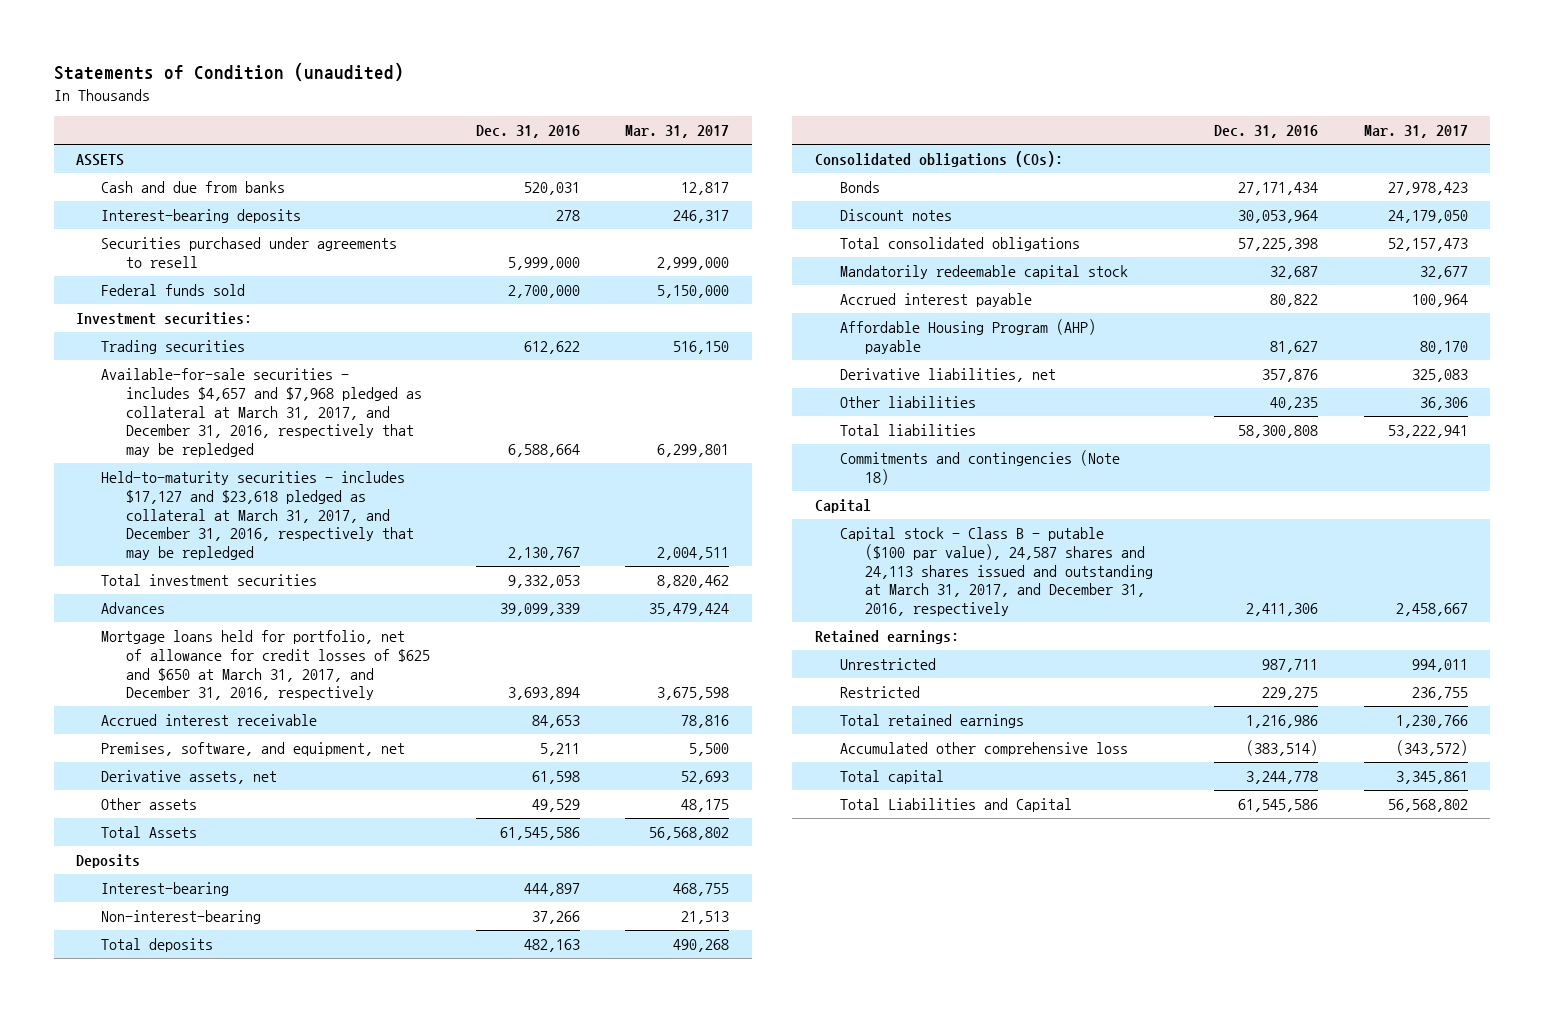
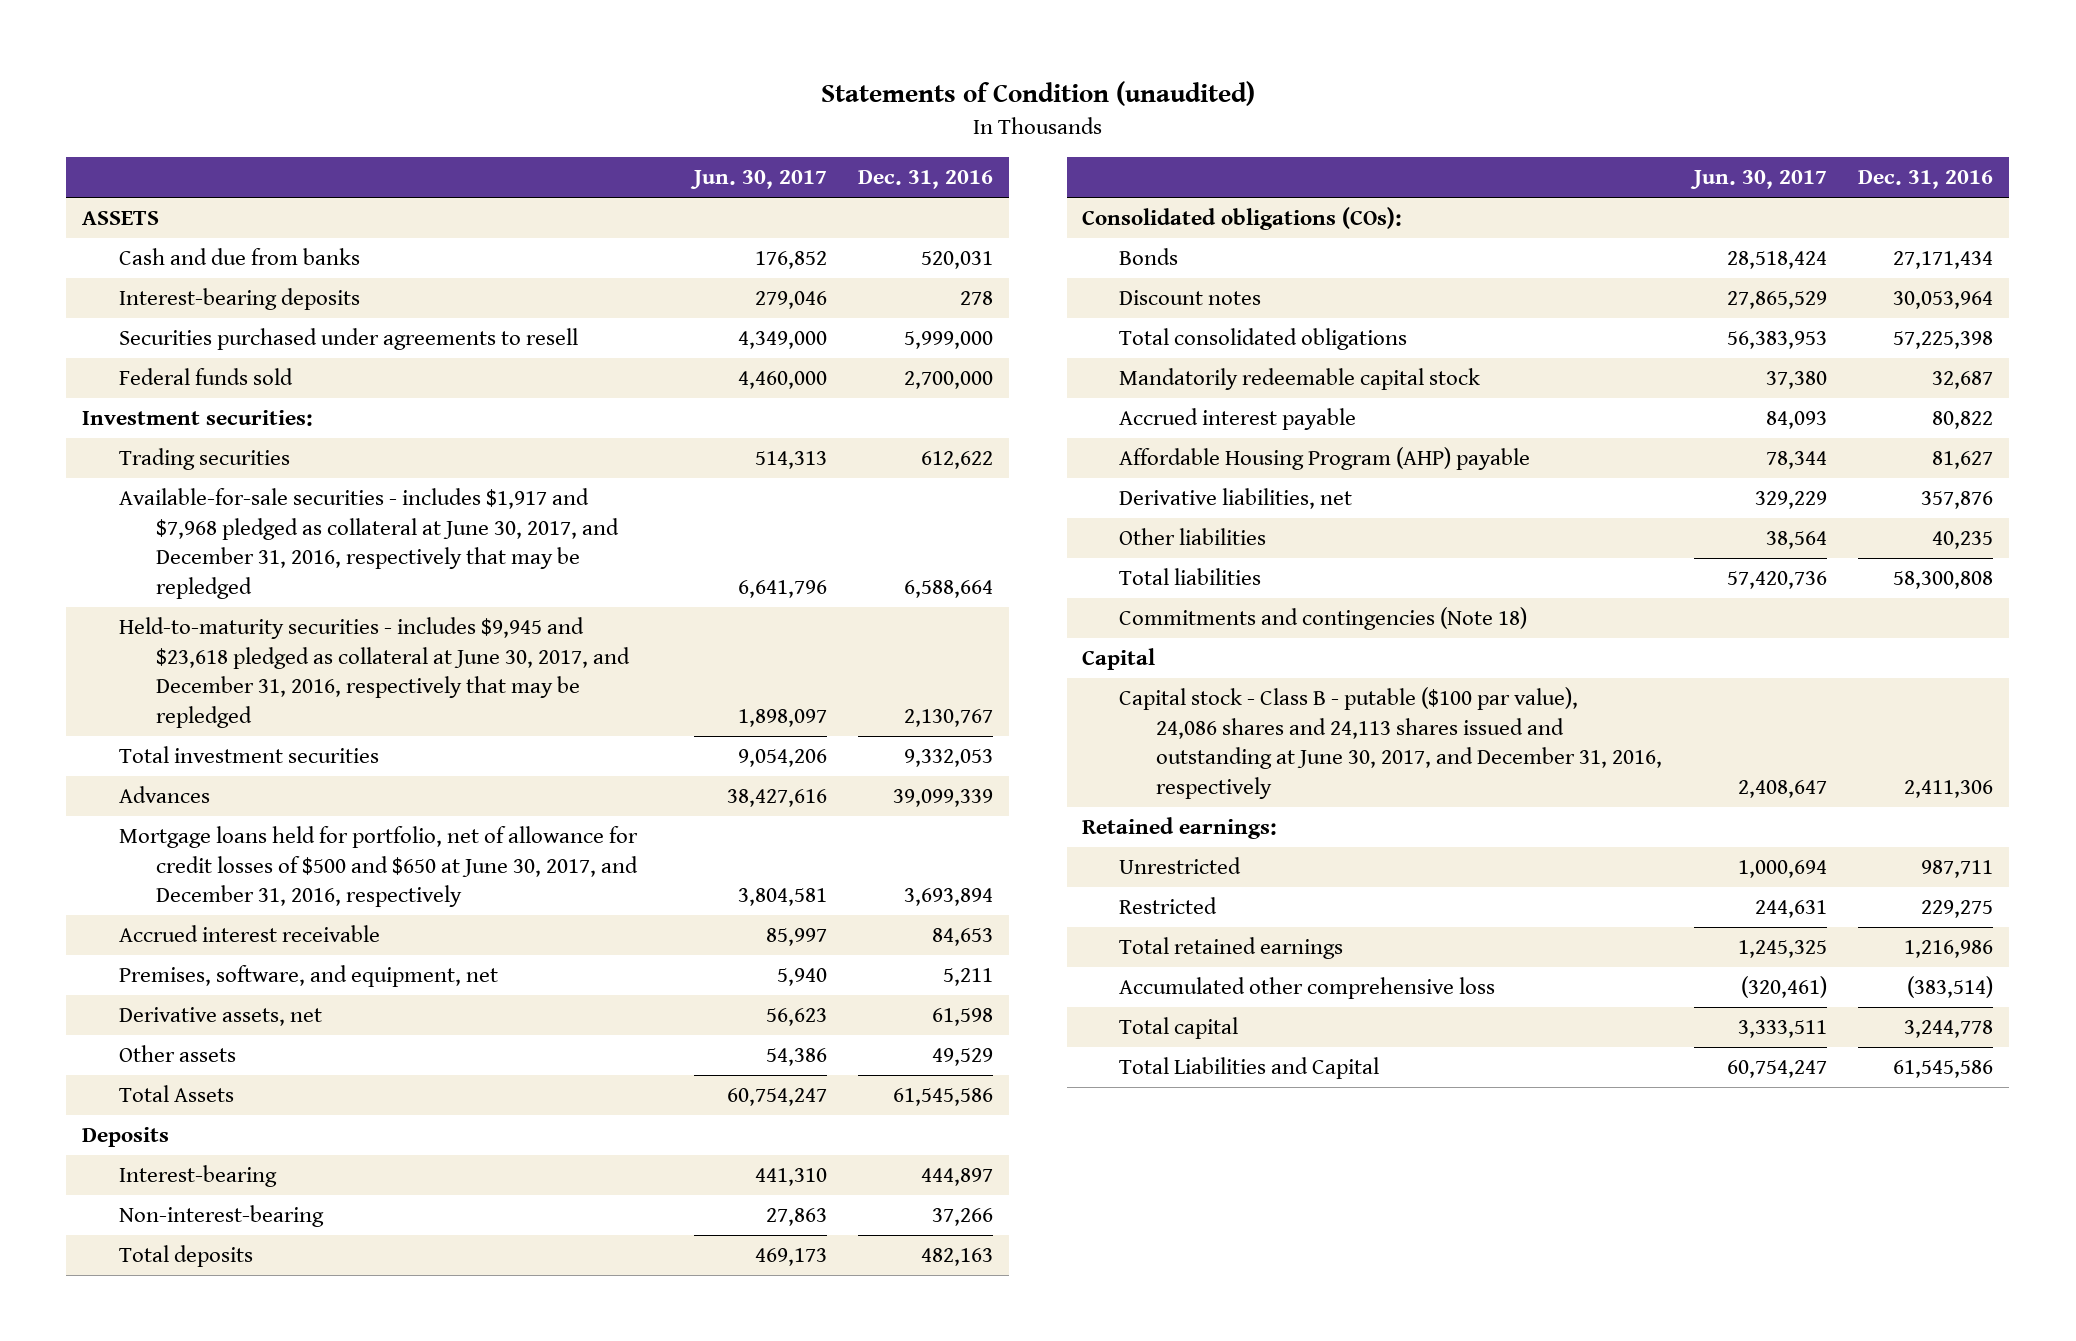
[625,125,730,139] Mar. 31, 2017 -> none
none -> [689,170,827,190] Jun. 30, 2017
[101,368,423,457] Available-for-sale securities - includes $4,657 and $7,968 pledged as collateral at March 31, 2017, and December 31, 2016, respectively that may be repledged -> [119,488,620,599] Available-for-sale securities - includes $1,917 and $7,968 pledged as collateral at June 30, 2017, and December 31, 2016, respectively that may be repledged
[101,471,415,560] Held-to-maturity securities - includes $17,127 and $23,618 pledged as collateral at March 31, 2017, and December 31, 2016, respectively that may be repledged -> [119,617,631,728] Held-to-maturity securities - includes $9,945 and $23,618 pledged as collateral at June 30, 2017, and December 31, 2016, respectively that may be repledged
[101,630,431,701] Mortgage loans held for portfolio, net of allowance for credit losses of $625 and $650 at March 31, 2017, and December 31, 2016, respectively -> [119,826,639,908] Mortgage loans held for portfolio, net of allowance for credit losses of $500 and $650 at June 30, 2017, and December 31, 2016, respectively
[839,527,1153,616] Capital stock - Class B - putable ($100 par value), 24,587 shares and 24,113 shares issued and outstanding at March 31, 2017, and December 31, 2016, respectively -> [1119,687,1663,799] Capital stock - Class B - putable ($100 par value), 24,086 shares and 24,113 shares issued and outstanding at June 30, 2017, and December 31, 2016, respectively

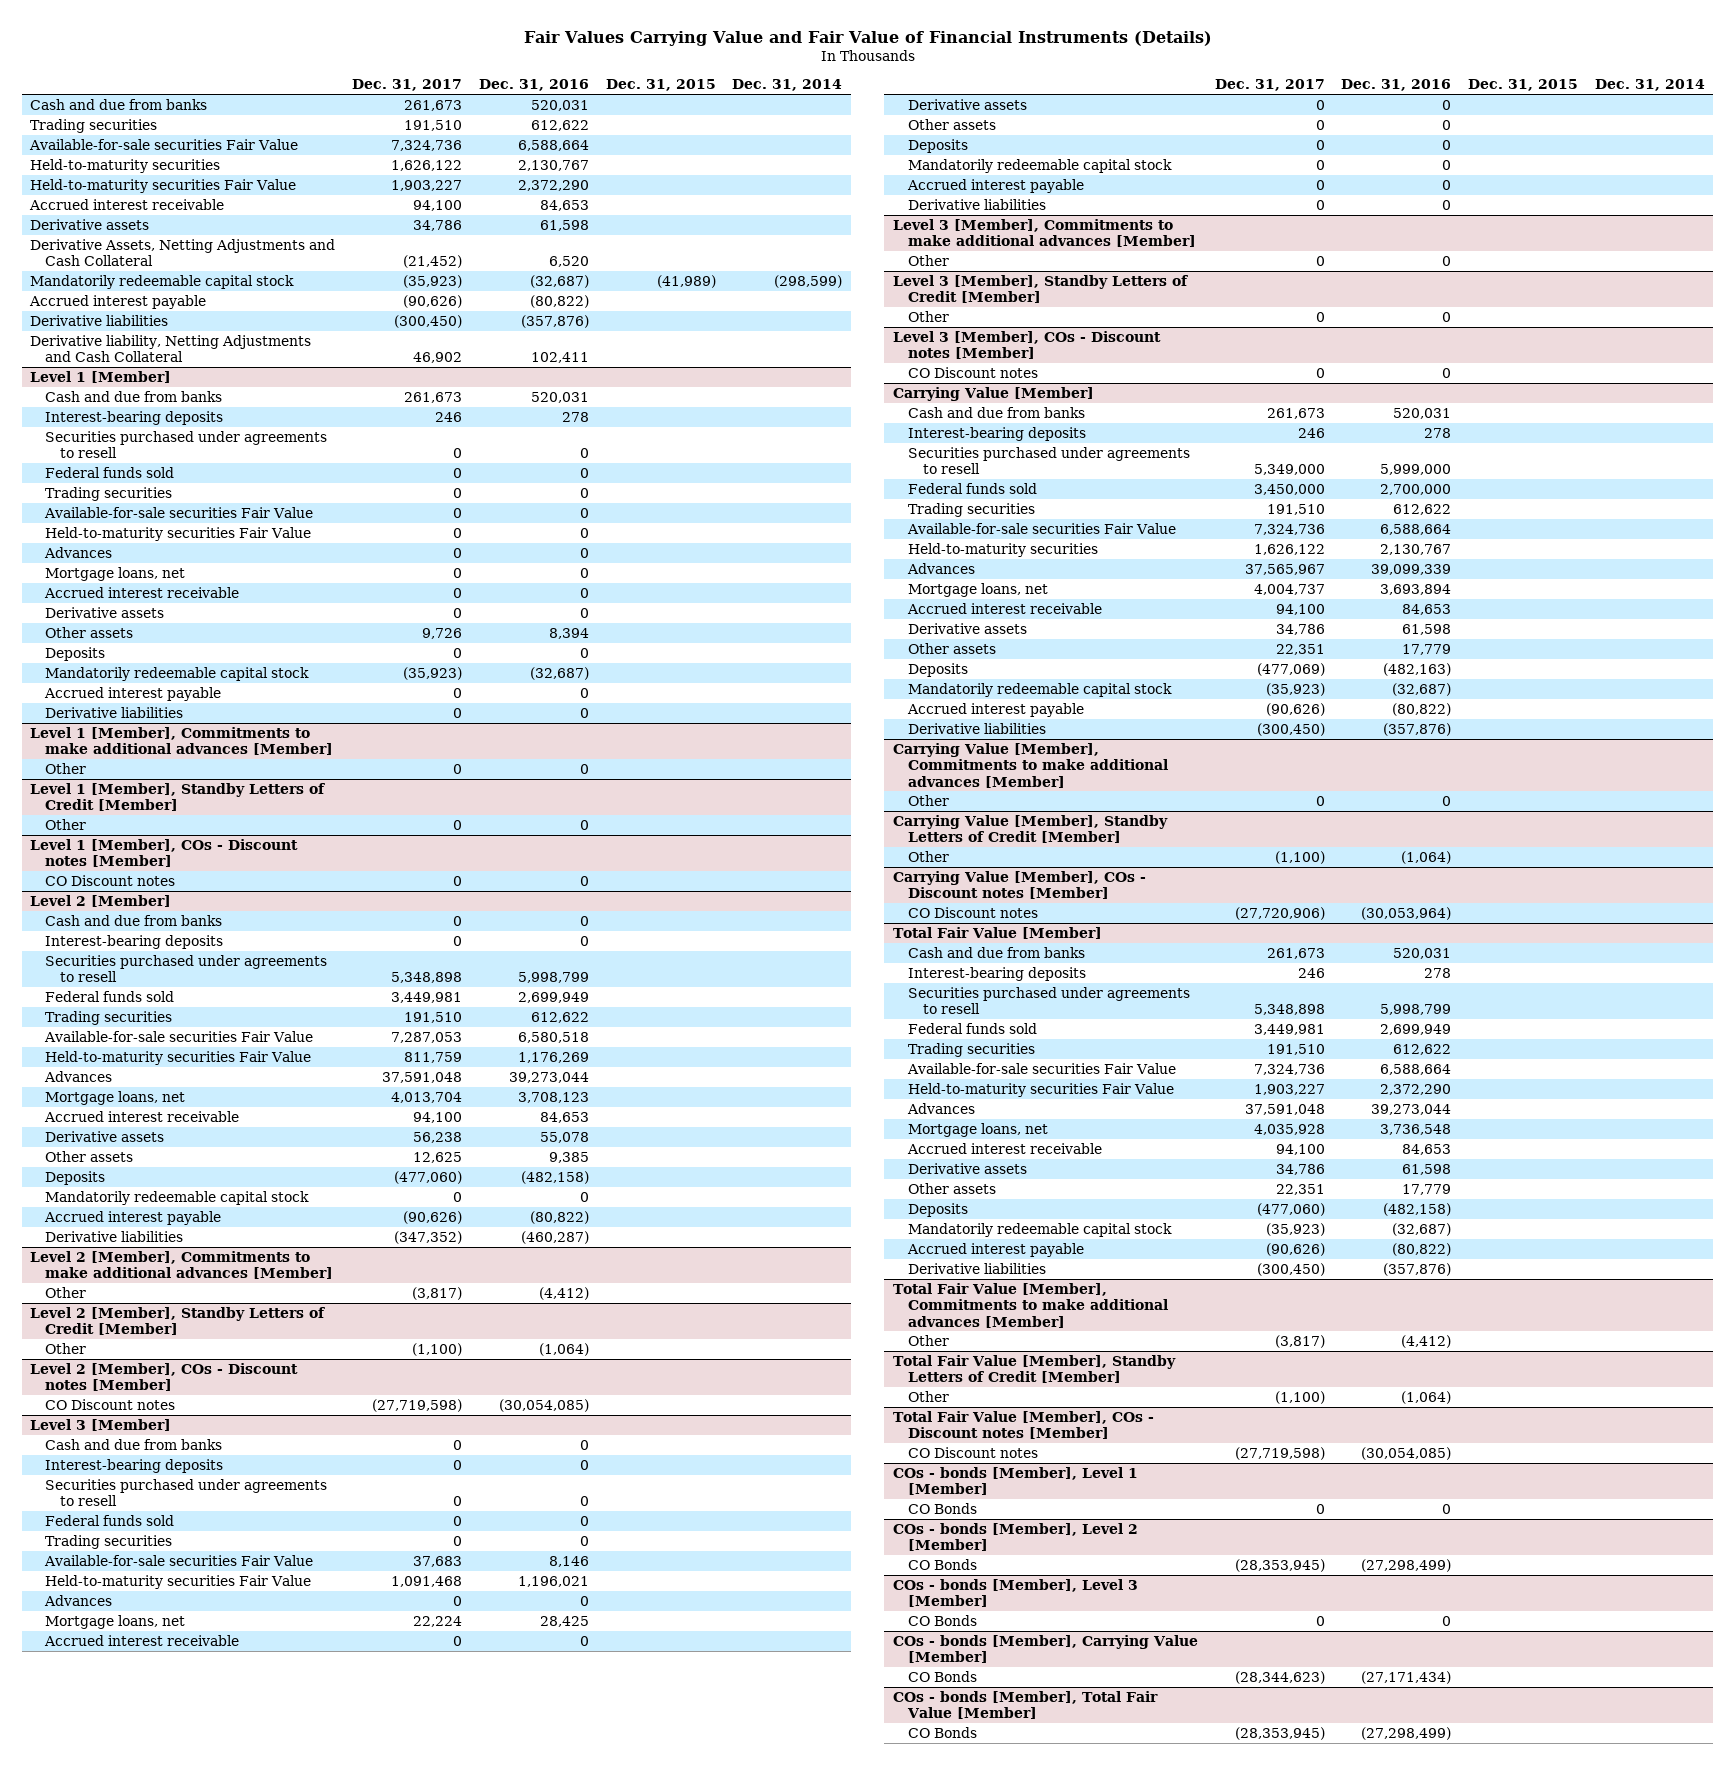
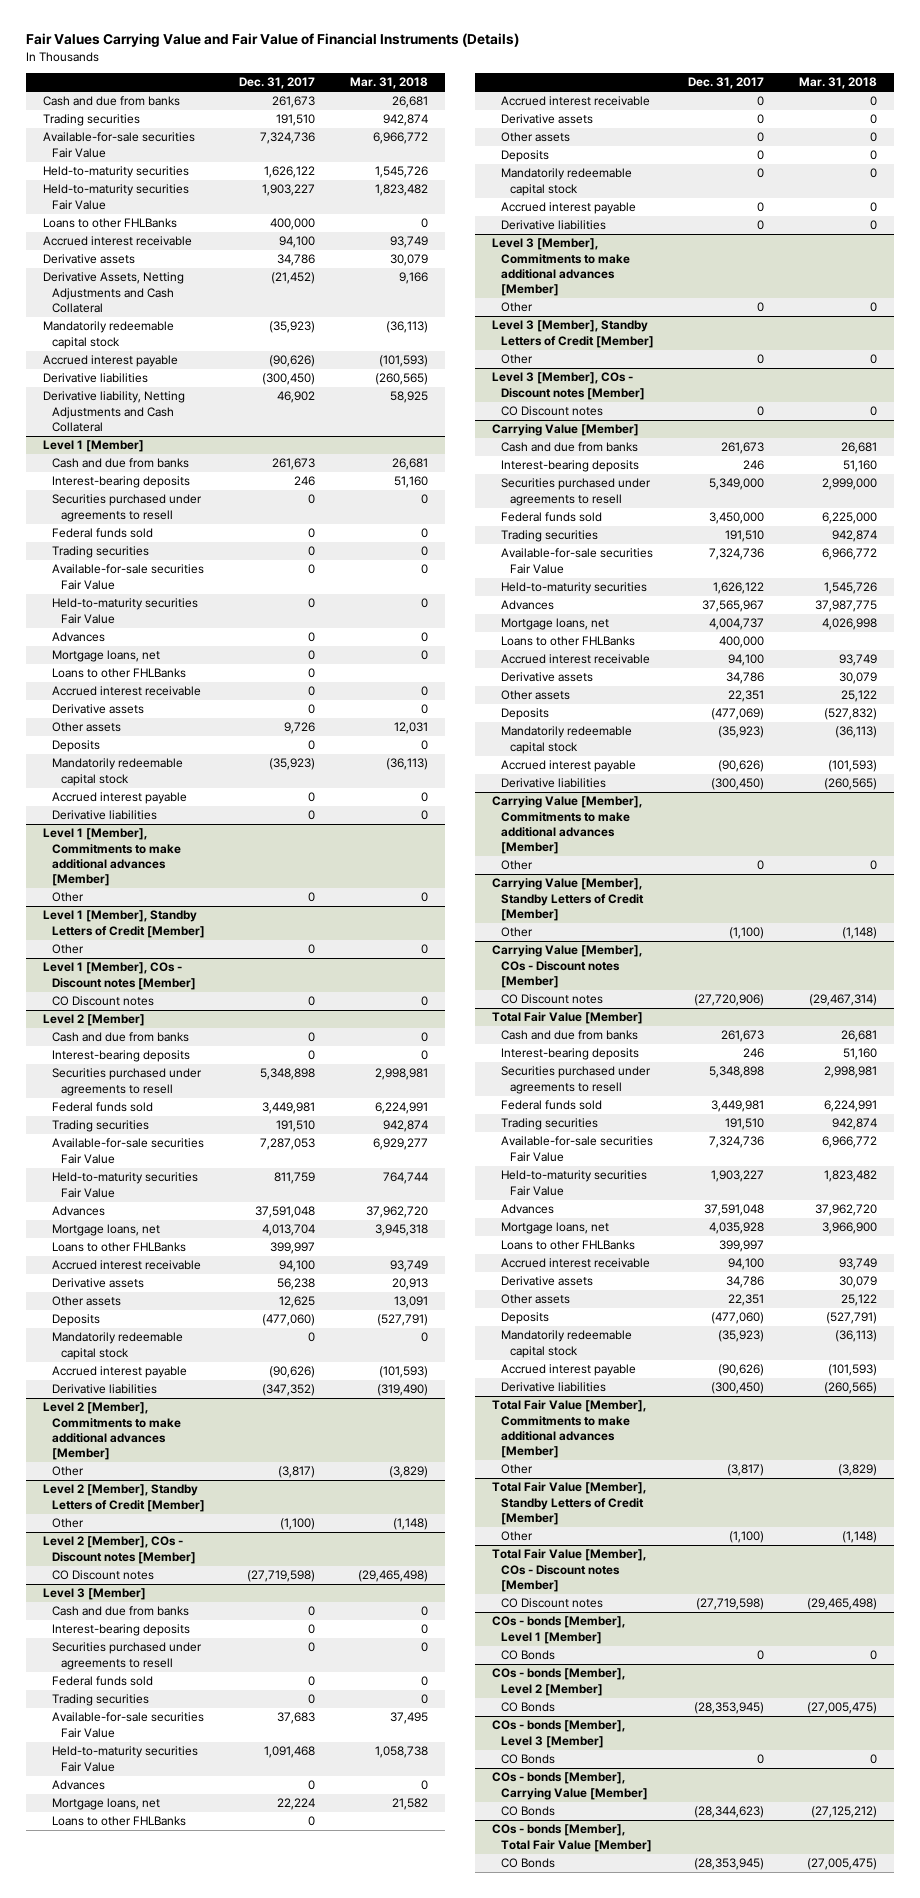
[478,79,589,92] Dec. 31, 2016 -> none
[605,79,716,92] Dec. 31, 2015 -> none
[732,79,843,92] Dec. 31, 2014 -> none
none -> [349,77,428,90] Mar. 31, 2018
none -> [42,218,177,229] Loans to other FHLBanks
none -> [52,668,187,679] Loans to other FHLBanks
none -> [52,1242,187,1253] Loans to other FHLBanks
none -> [52,1816,187,1827] Loans to other FHLBanks
none -> [501,636,636,647] Loans to other FHLBanks
none -> [501,1240,636,1251] Loans to other FHLBanks

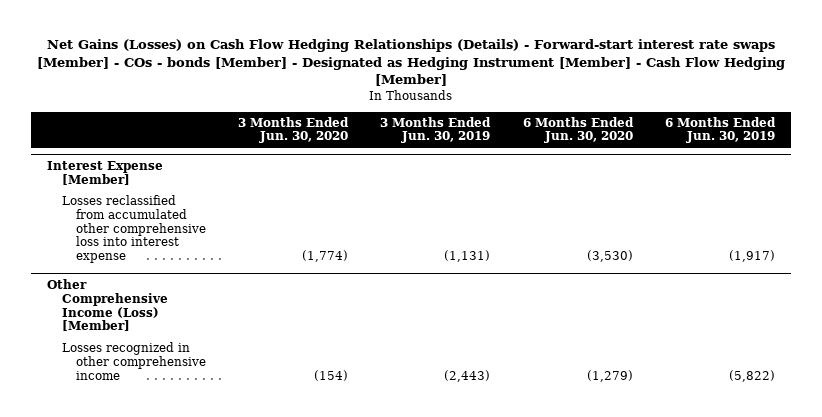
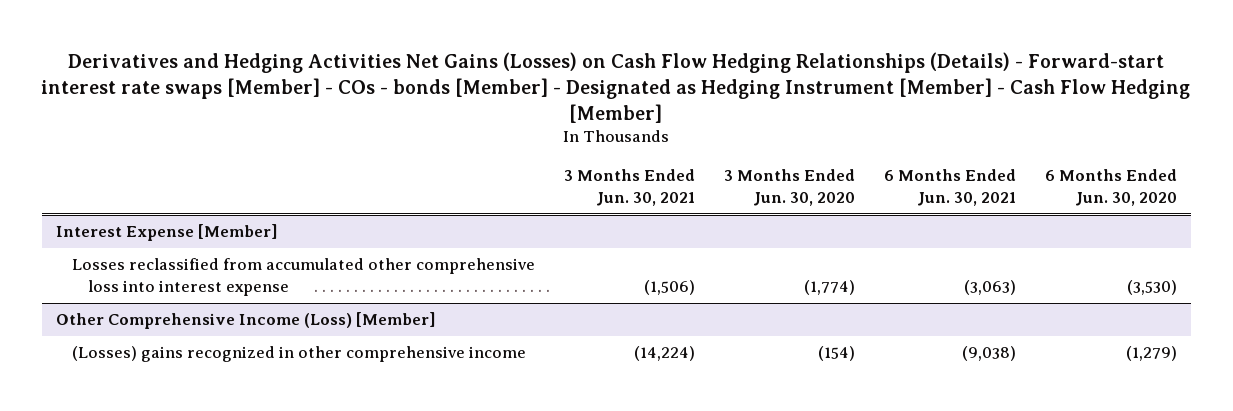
[36,38,785,87] Net Gains (Losses) on Cash Flow Hedging Relationships (Details) - Forward-start interest rate swaps [Member] - COs - bonds [Member] - Designated as Hedging Instrument [Member] - Cash Flow Hedging [Member] -> [41,51,1191,123] Derivatives and Hedging Activities Net Gains (Losses) on Cash Flow Hedging Relationships (Details) - Forward-start interest rate swaps [Member] - COs - bonds [Member] - Designated as Hedging Instrument [Member] - Cash Flow Hedging [Member]
[380,116,492,144] 3 Months Ended Jun. 30, 2019 -> none
[664,116,776,144] 6 Months Ended Jun. 30, 2019 -> none
none -> [564,169,696,206] 3 Months Ended Jun. 30, 2021
none -> [883,169,1016,206] 6 Months Ended Jun. 30, 2021
[61,342,207,380] Losses recognized in other comprehensive income -> [72,346,527,363] (Losses) gains recognized in other comprehensive income

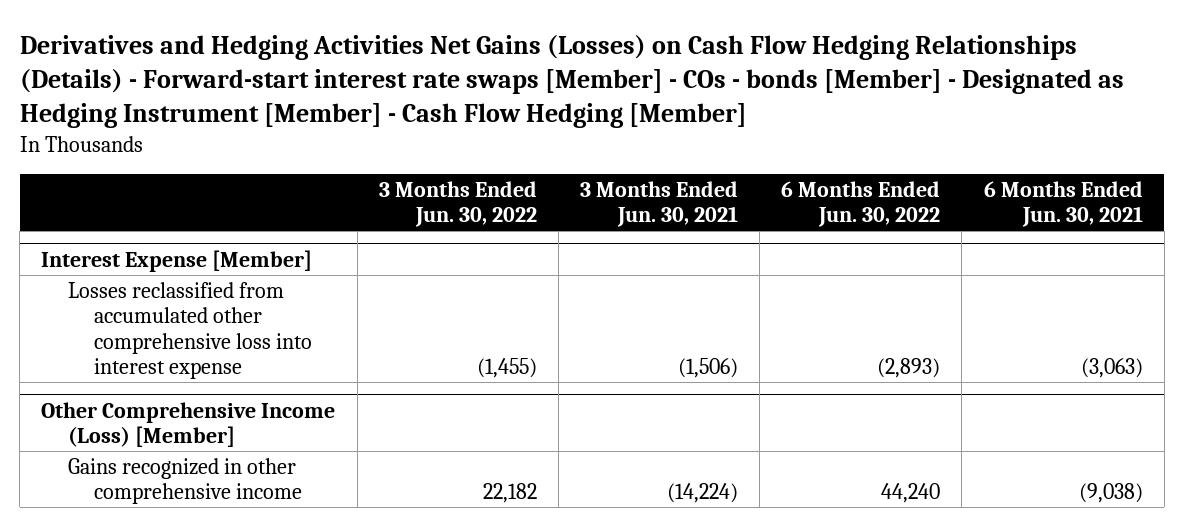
[723,169,855,206] 3 Months Ended Jun. 30, 2020 -> none
[1044,169,1177,206] 6 Months Ended Jun. 30, 2020 -> none
none -> [378,180,537,228] 3 Months Ended Jun. 30, 2022
none -> [781,180,941,228] 6 Months Ended Jun. 30, 2022
[72,346,527,363] (Losses) gains recognized in other comprehensive income -> [67,457,302,505] Gains recognized in other comprehensive income

